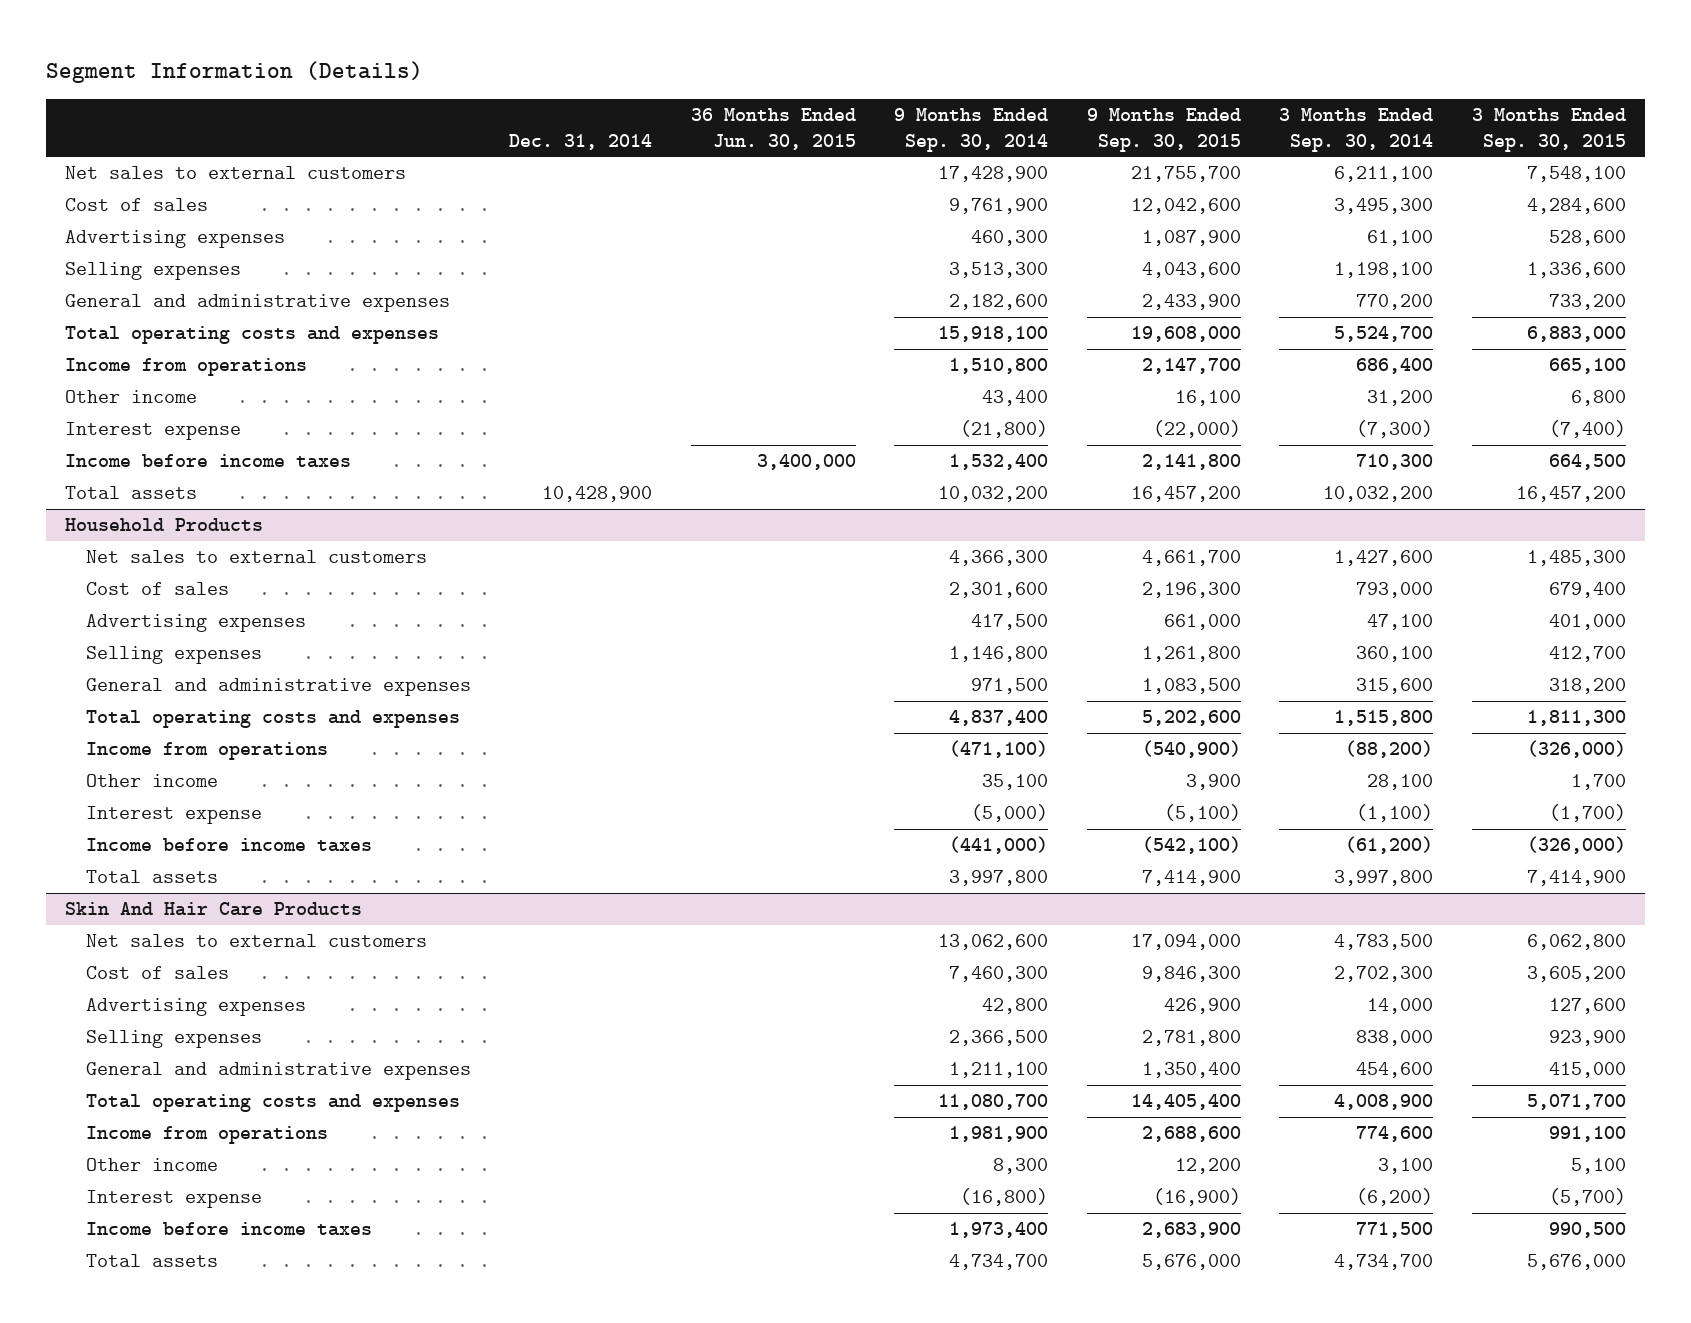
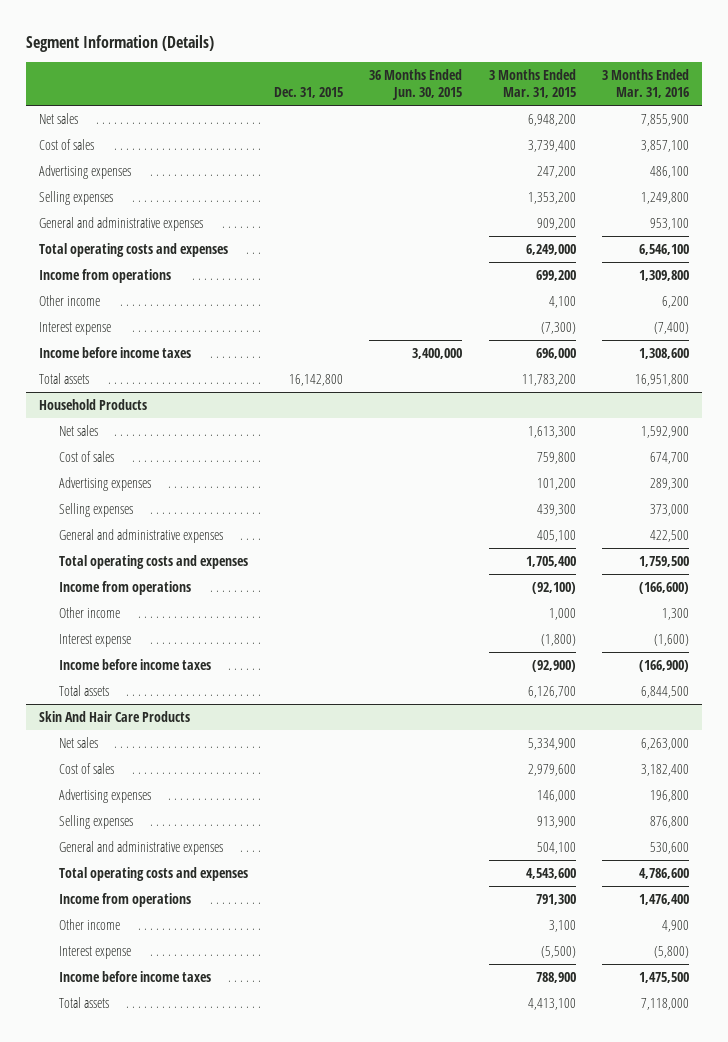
[509,133,653,150] Dec. 31, 2014 -> none
[894,108,1049,152] 9 Months Ended Sep. 30, 2014 -> none
[1086,108,1241,152] 9 Months Ended Sep. 30, 2015 -> none
[1279,108,1434,152] 3 Months Ended Sep. 30, 2014 -> none
[1471,108,1626,152] 3 Months Ended Sep. 30, 2015 -> none
none -> [274,87,344,99] Dec. 31, 2015
none -> [488,69,576,99] 3 Months Ended Mar. 31, 2015
none -> [601,69,689,99] 3 Months Ended Mar. 31, 2016
[65,166,407,180] Net sales to external customers -> [39,112,79,124] Net sales
[85,550,427,564] Net sales to external customers -> [59,424,99,436] Net sales
[85,934,427,948] Net sales to external customers -> [59,736,99,748] Net sales

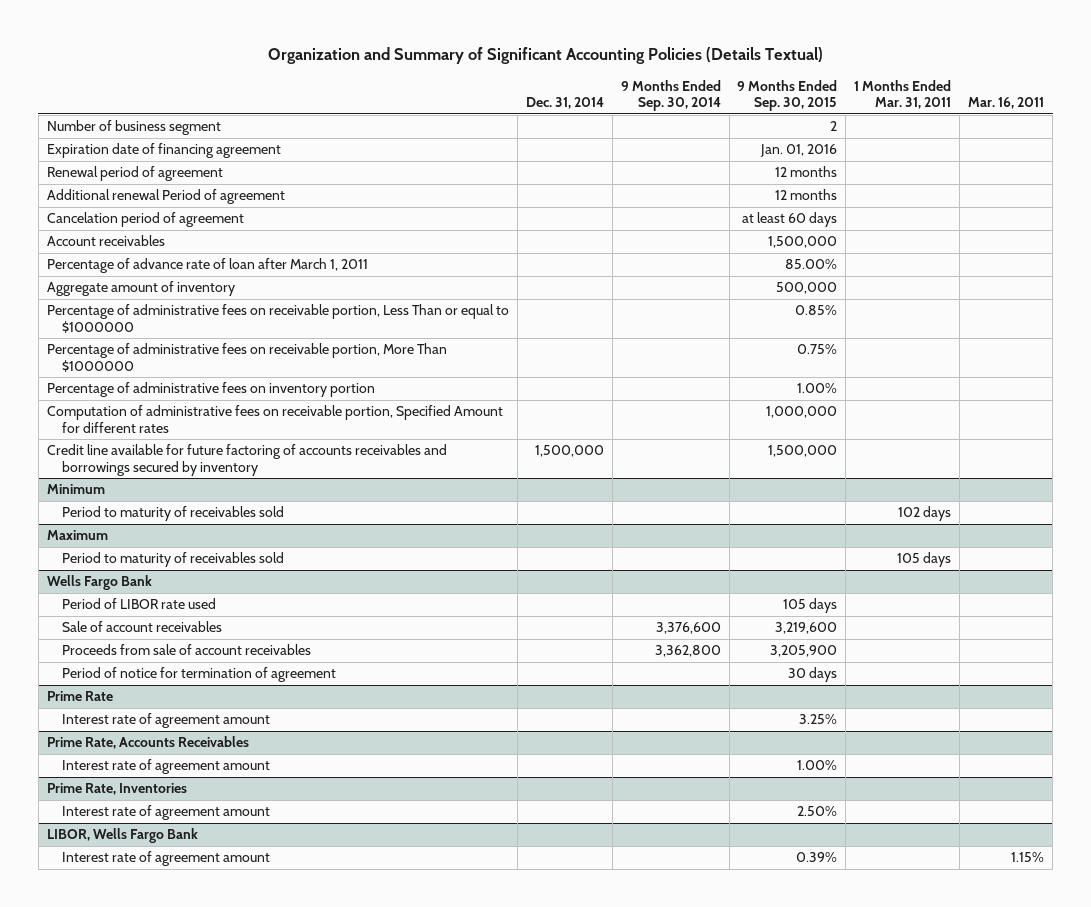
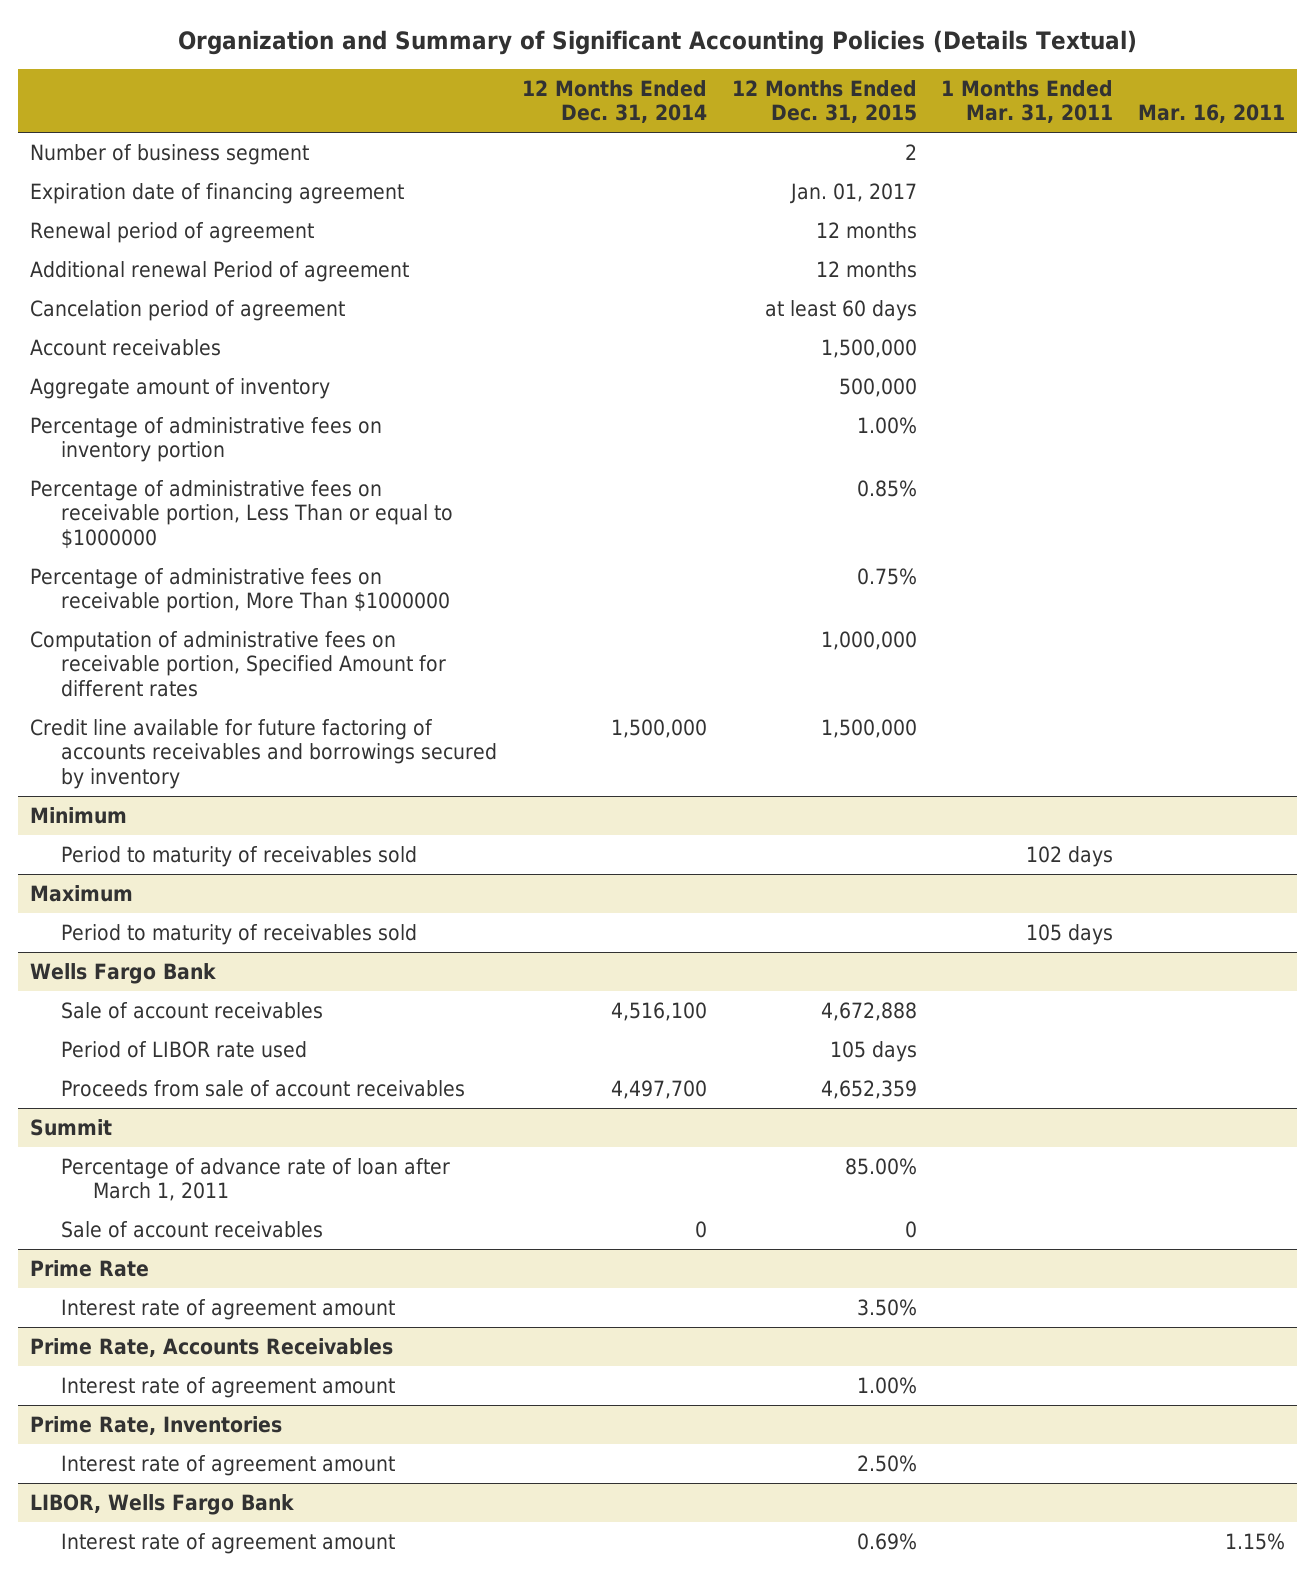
[525,97,604,110] Dec. 31, 2014 -> none
[620,79,721,112] 9 Months Ended Sep. 30, 2014 -> none
[737,79,838,112] 9 Months Ended Sep. 30, 2015 -> none
none -> [522,79,708,124] 12 Months Ended Dec. 31, 2014
none -> [731,79,917,124] 12 Months Ended Dec. 31, 2015
[46,258,368,274] Percentage of advance rate of loan after March 1, 2011 -> none
[46,382,375,398] Percentage of administrative fees on inventory portion -> [29,416,382,463] Percentage of administrative fees on inventory portion
[62,598,217,610] Period of LIBOR rate used -> [61,1040,308,1058] Period of LIBOR rate used
[62,667,337,683] Period of notice for termination of agreement -> none
none -> [29,1118,112,1136] Summit
none -> [61,1157,451,1202] Percentage of advance rate of loan after March 1, 2011
none -> [61,1220,324,1238] Sale of account receivables

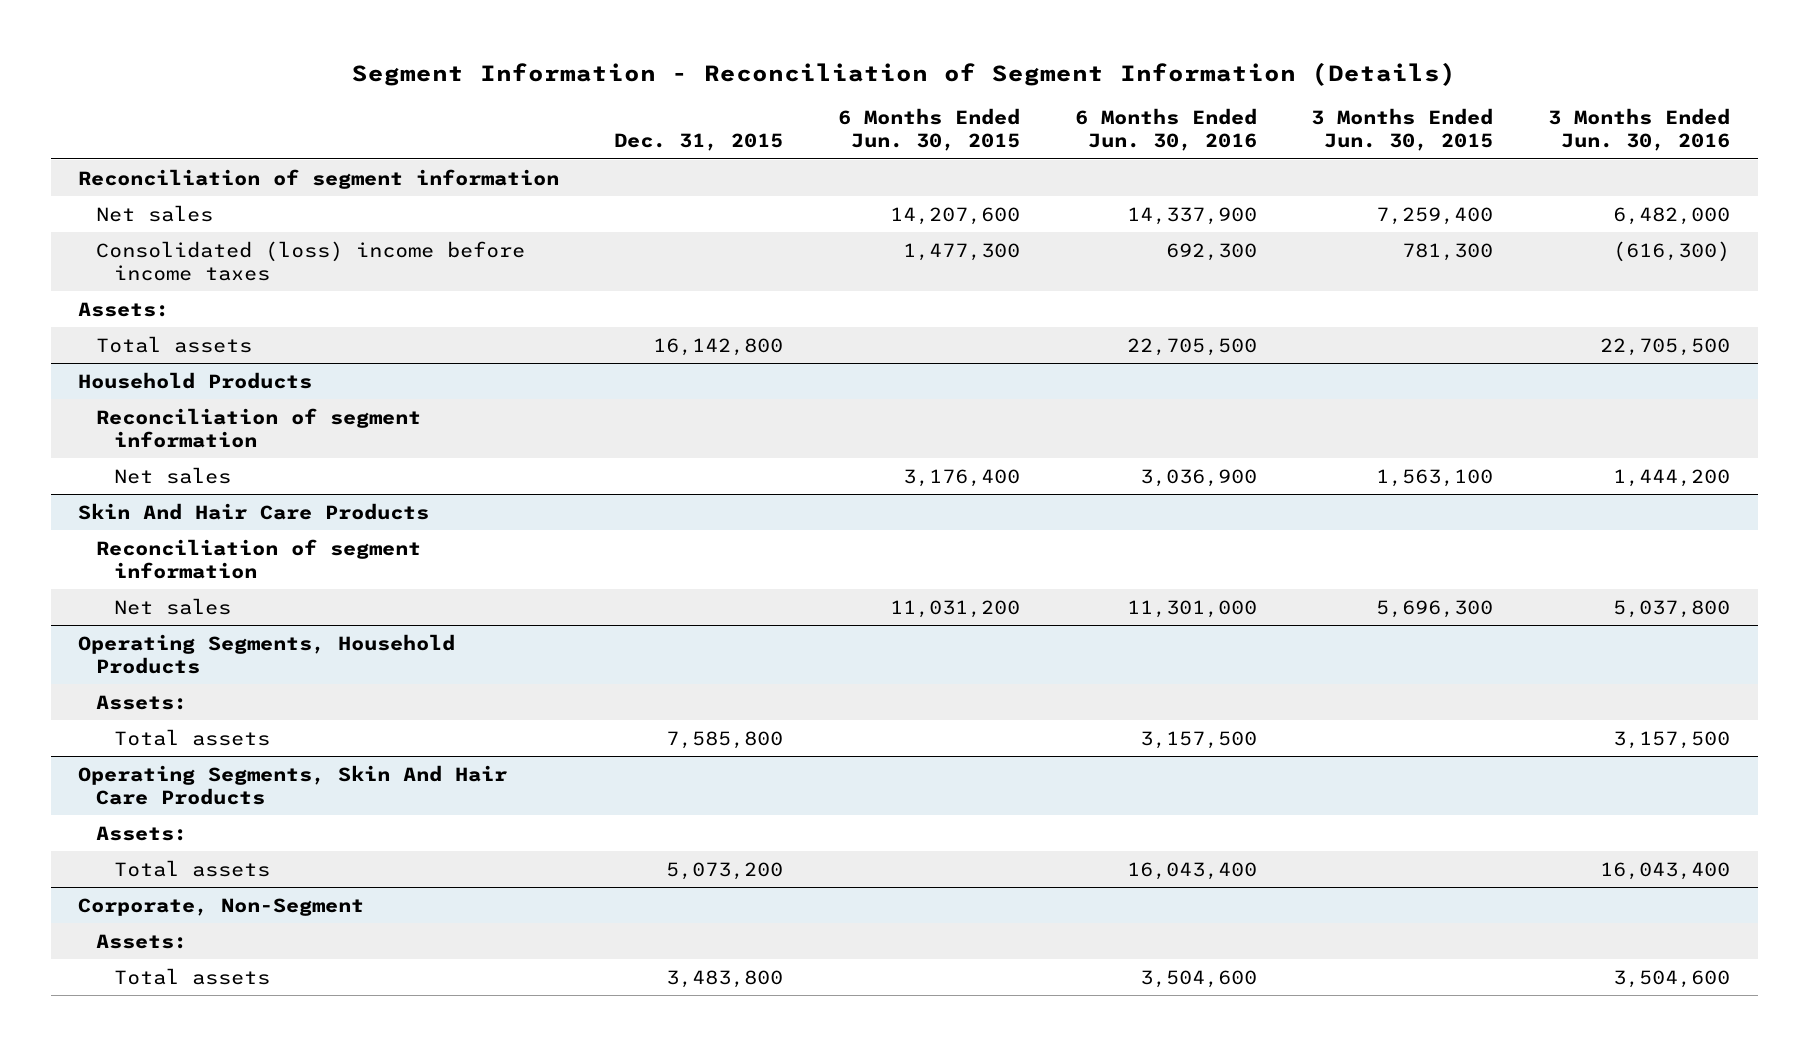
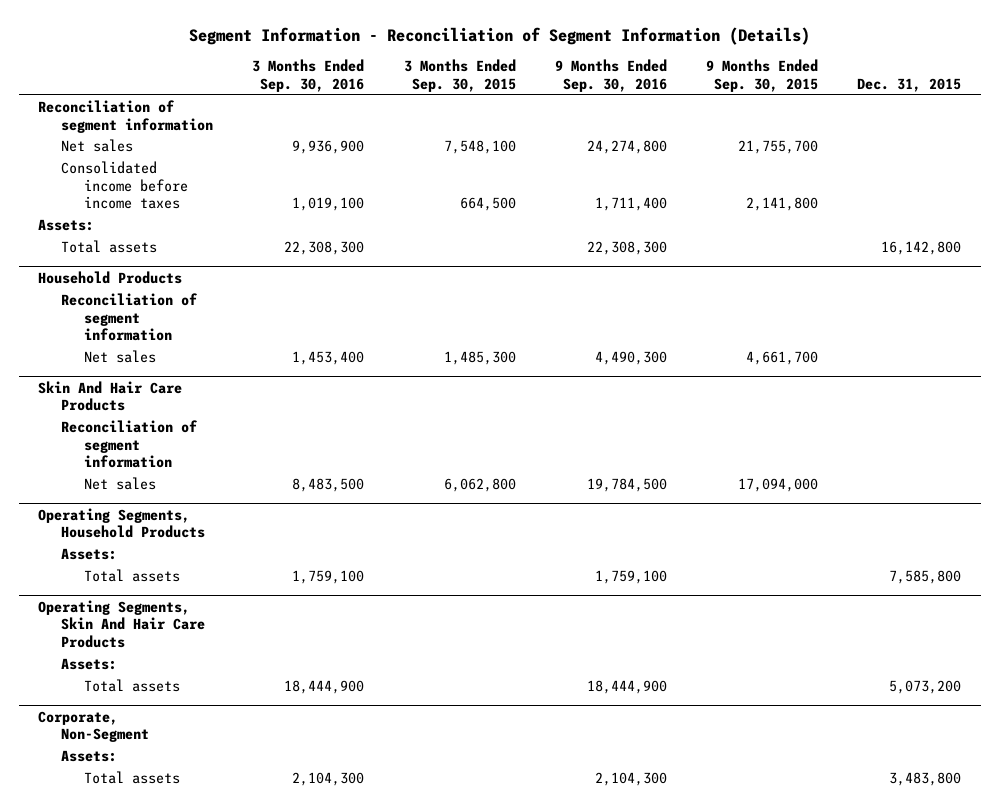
[837,108,1020,152] 6 Months Ended Jun. 30, 2015 -> none
[1074,108,1257,152] 6 Months Ended Jun. 30, 2016 -> none
[1311,108,1494,152] 3 Months Ended Jun. 30, 2015 -> none
[1548,108,1731,152] 3 Months Ended Jun. 30, 2016 -> none
none -> [252,59,365,92] 3 Months Ended Sep. 30, 2016
none -> [403,59,516,92] 3 Months Ended Sep. 30, 2015
none -> [554,59,667,92] 9 Months Ended Sep. 30, 2016
none -> [706,59,819,92] 9 Months Ended Sep. 30, 2015
[96,240,526,281] Consolidated (loss) income before income taxes -> [61,160,188,210] Consolidated income before income taxes

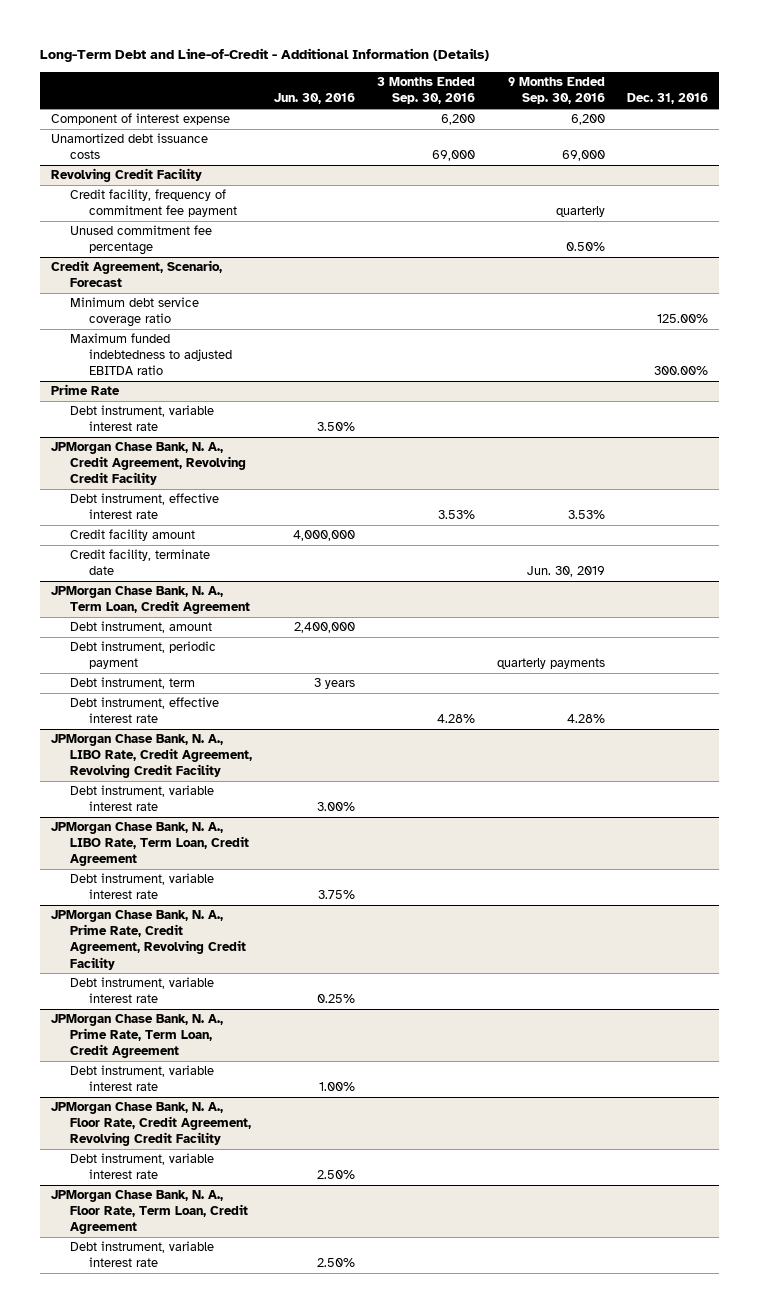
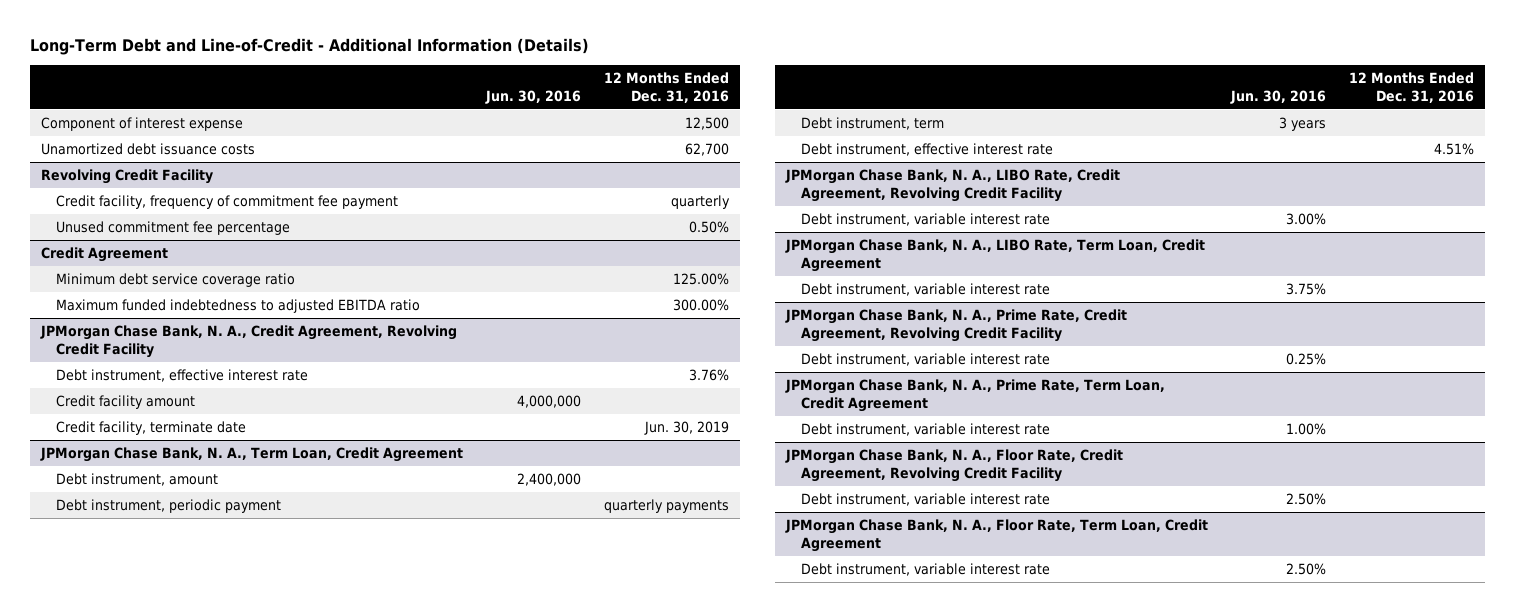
[377,77,476,105] 3 Months Ended Sep. 30, 2016 -> none
[508,77,606,105] 9 Months Ended Sep. 30, 2016 -> none
[627,93,709,105] Dec. 31, 2016 -> none
none -> [603,72,729,103] 12 Months Ended Dec. 31, 2016
[51,260,223,288] Credit Agreement, Scenario, Forecast -> [41,247,169,263] Credit Agreement
[51,384,121,396] Prime Rate -> none
[70,405,215,432] Debt instrument, variable interest rate -> none

